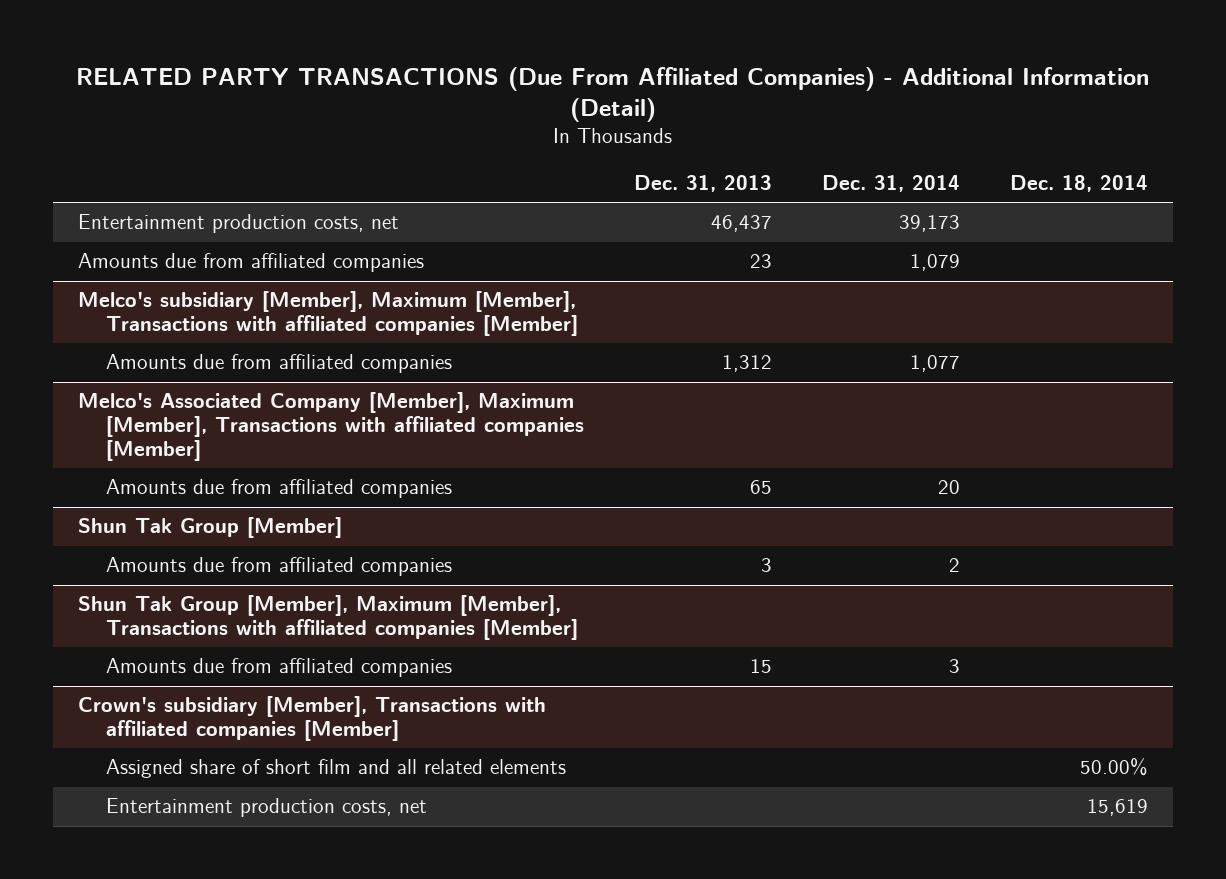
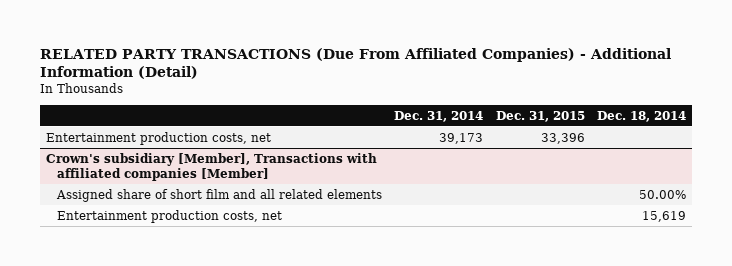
[634,175,773,193] Dec. 31, 2013 -> none
none -> [495,110,585,122] Dec. 31, 2015
[77,253,424,273] Amounts due from affiliated companies -> none
[77,291,579,337] Melco's subsidiary [Member], Maximum [Member], Transactions with affiliated companies [Member] -> none
[106,354,453,374] Amounts due from affiliated companies -> none
[77,392,585,461] Melco's Associated Company [Member], Maximum [Member], Transactions with affiliated companies [Member] -> none
[106,479,453,499] Amounts due from affiliated companies -> none
[77,517,342,539] Shun Tak Group [Member] -> none
[106,557,453,577] Amounts due from affiliated companies -> none
[77,595,579,641] Shun Tak Group [Member], Maximum [Member], Transactions with affiliated companies [Member] -> none
[106,658,453,678] Amounts due from affiliated companies -> none

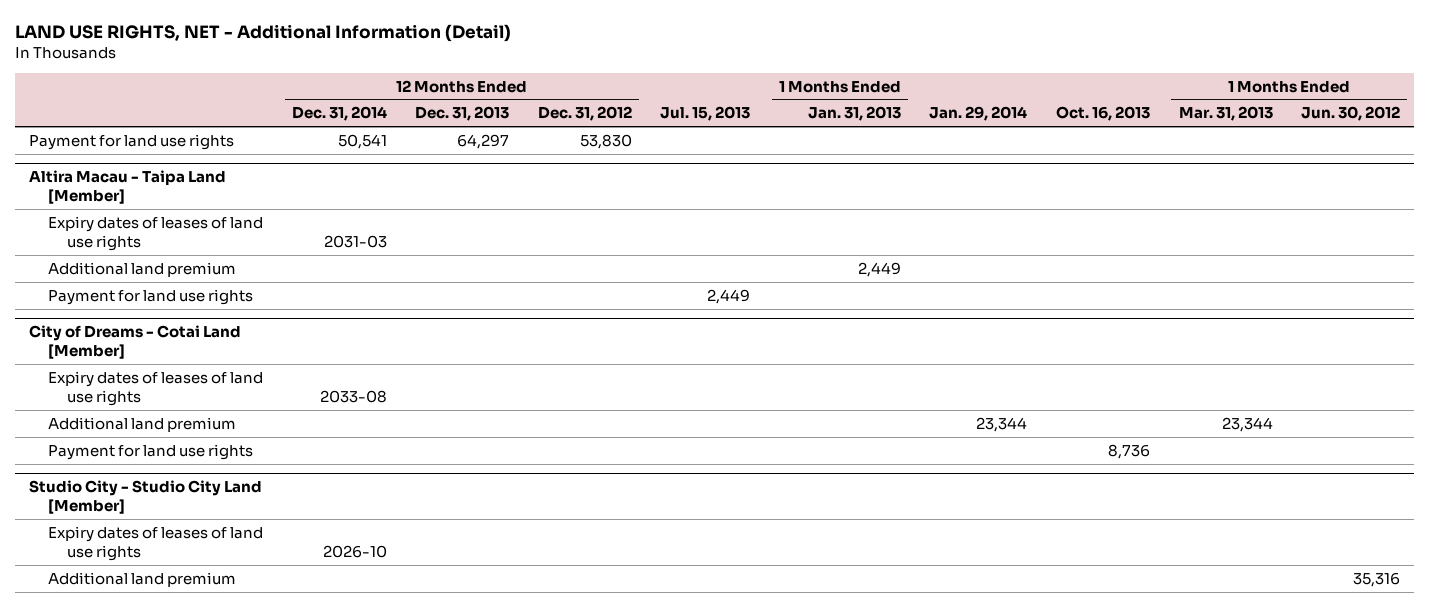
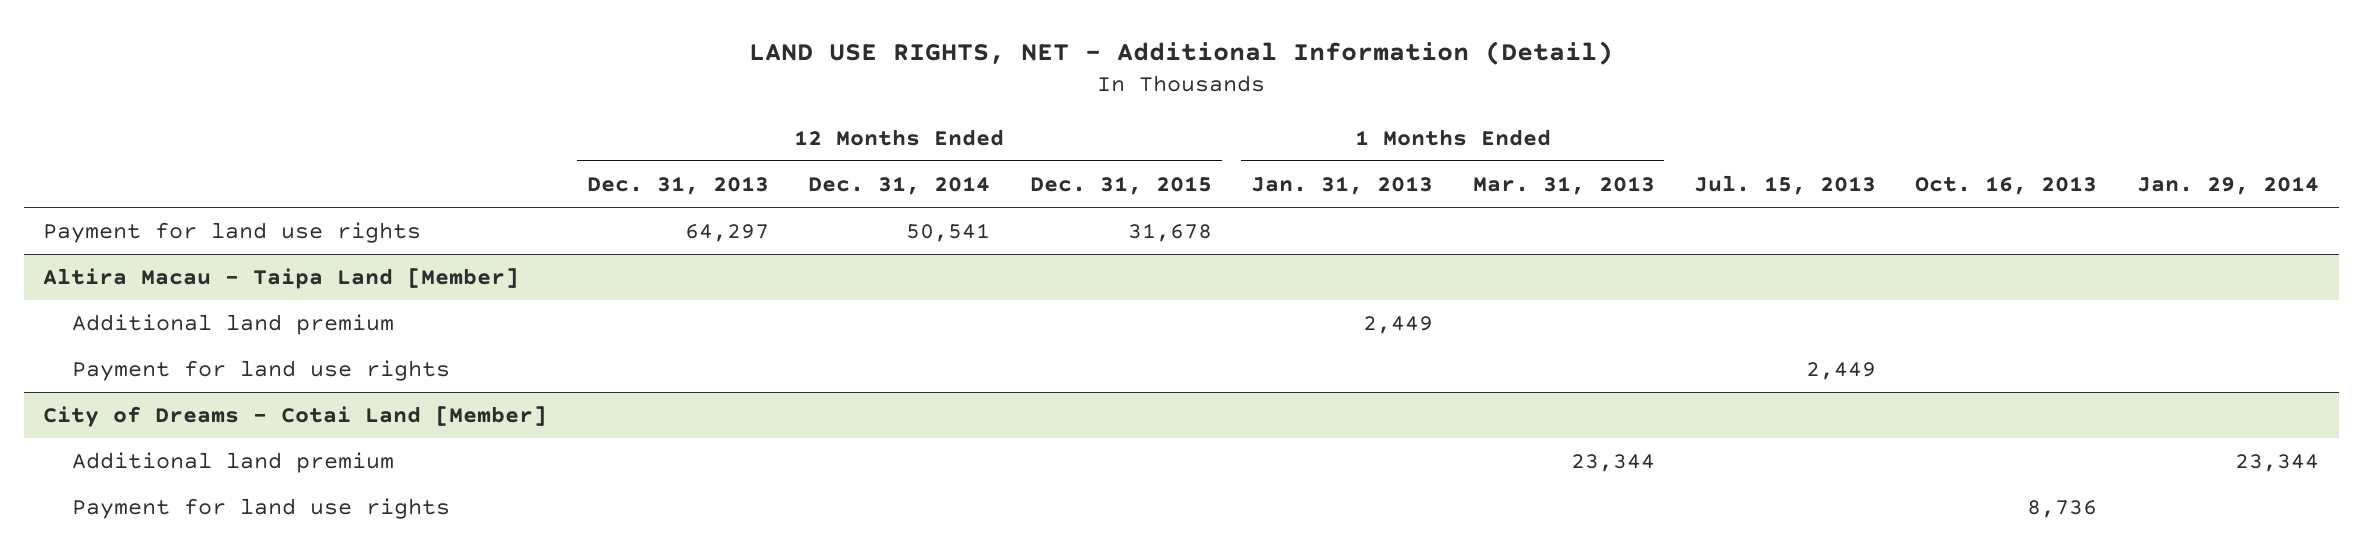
[537,106,632,122] Dec. 31, 2012 -> none
[1301,106,1401,122] Jun. 30, 2012 -> none
none -> [1029,175,1212,195] Dec. 31, 2015
[48,215,264,251] Expiry dates of leases of land use rights -> none
[48,370,264,406] Expiry dates of leases of land use rights -> none
[28,480,262,515] Studio City - Studio City Land [Member] -> none
[48,525,264,561] Expiry dates of leases of land use rights -> none
[48,571,237,587] Additional land premium -> none

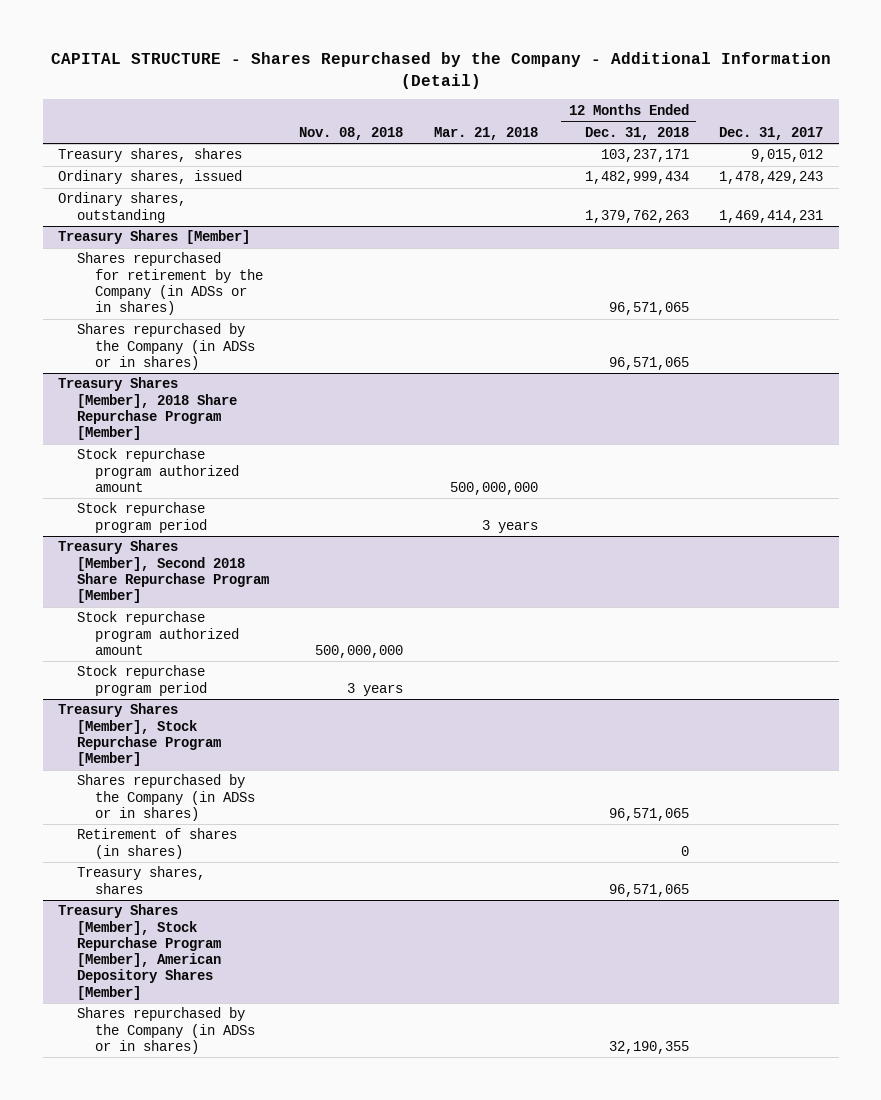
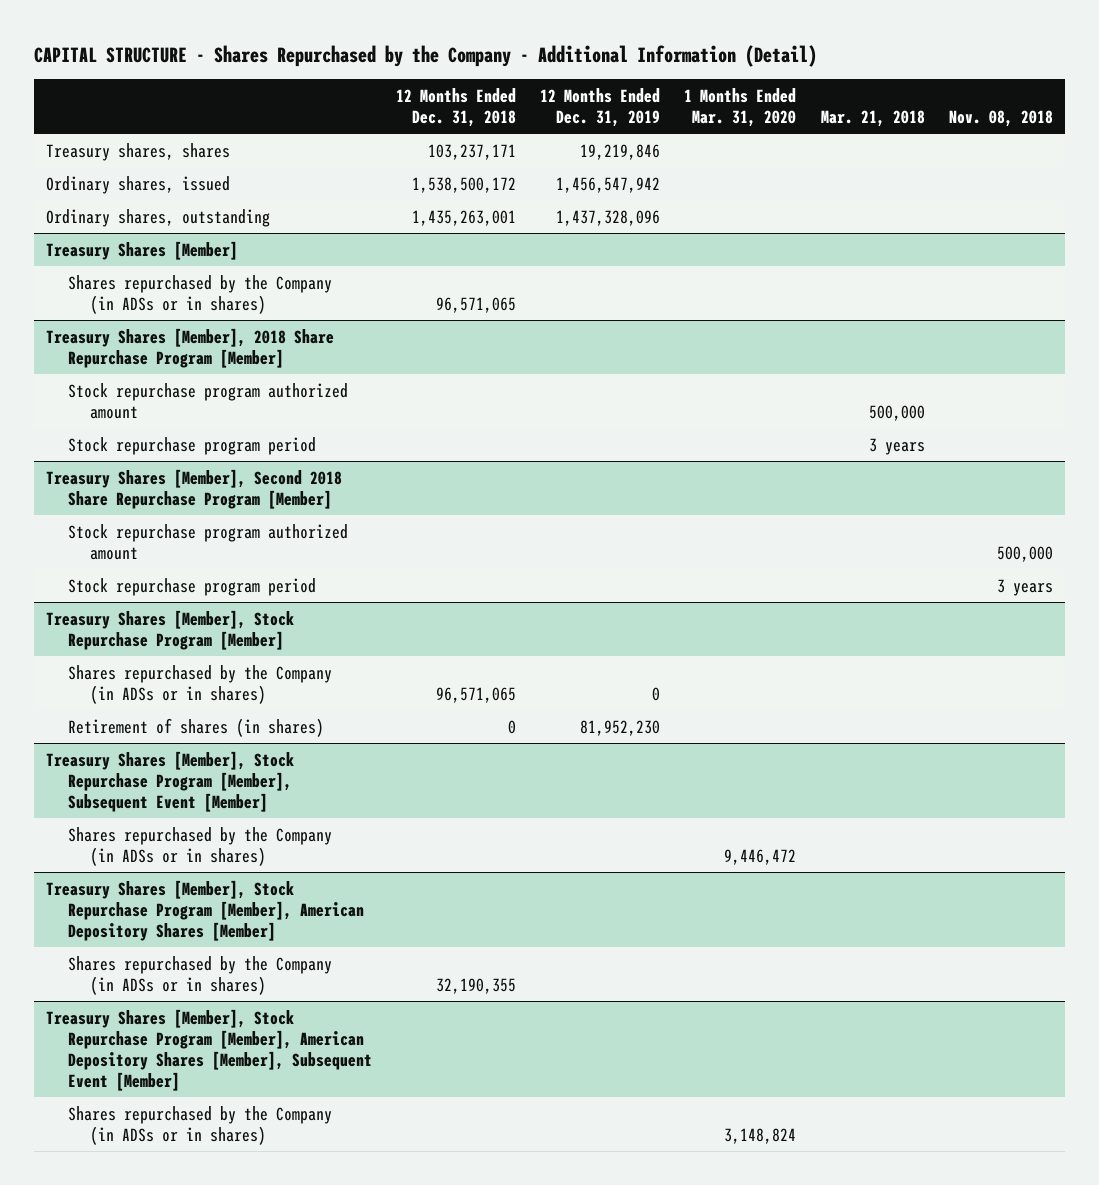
[719,126,824,140] Dec. 31, 2017 -> none
none -> [540,88,661,127] 12 Months Ended Dec. 31, 2019
none -> [684,88,797,127] 1 Months Ended Mar. 31, 2020
[584,171,689,185] 1,482,999,434 -> [412,176,517,193] 1,538,500,172
[584,209,689,223] 1,379,762,263 -> [412,209,517,226] 1,435,263,001
[76,252,264,316] Shares repurchased for retirement by the Company (in ADSs or in shares) -> none
[449,481,538,495] 500,000,000 -> [868,404,925,421] 500,000
[315,644,404,658] 500,000,000 -> [996,545,1053,562] 500,000
[76,866,205,894] Treasury shares, shares -> none
none -> [46,750,295,812] Treasury Shares [Member], Stock Repurchase Program [Member], Subsequent Event [Member]
none -> [68,826,333,866] Shares repurchased by the Company (in ADSs or in shares)
none -> [46,1008,373,1091] Treasury Shares [Member], Stock Repurchase Program [Member], American Depository Shares [Member], Subsequent Event [Member]
none -> [68,1105,333,1145] Shares repurchased by the Company (in ADSs or in shares)

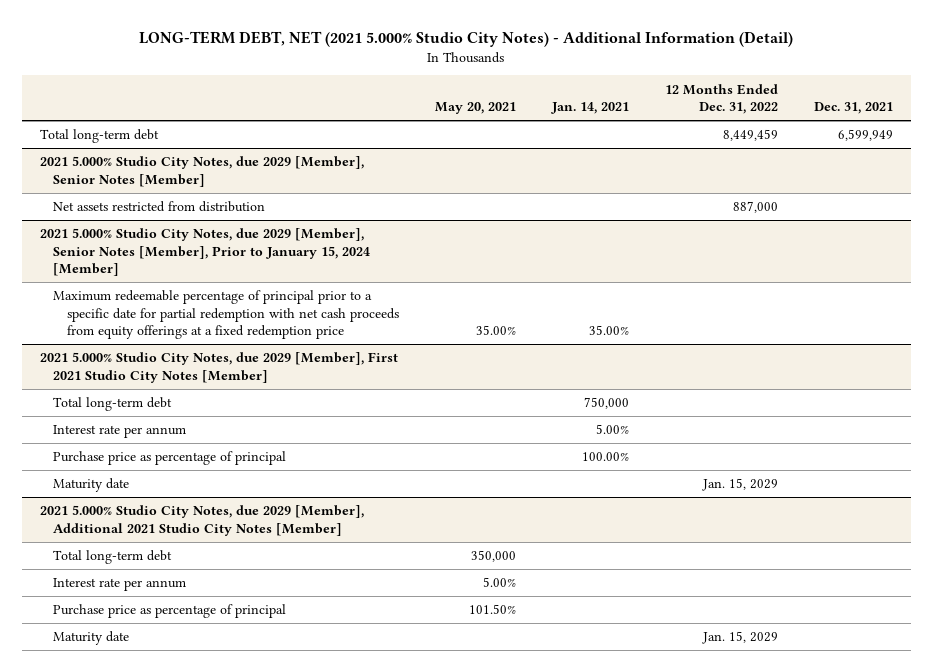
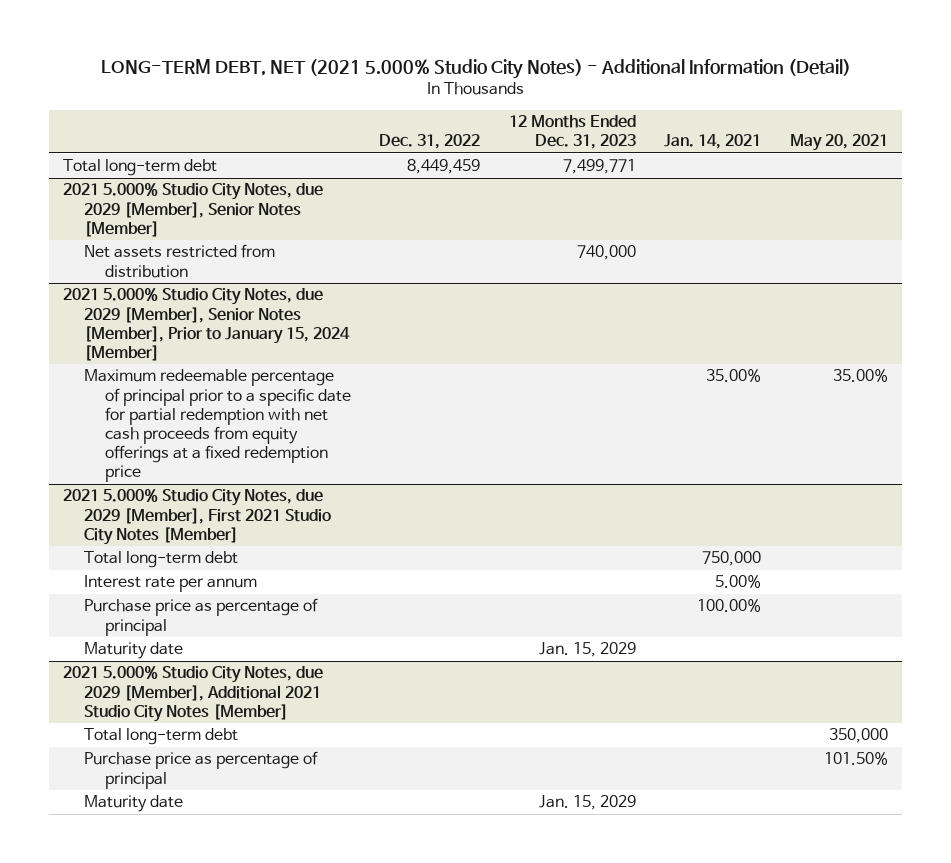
[665,83,779,114] 12 Months Ended Dec. 31, 2022 -> none
[814,101,894,114] Dec. 31, 2021 -> none
none -> [379,134,481,150] Dec. 31, 2022
none -> [508,115,636,150] 12 Months Ended Dec. 31, 2023
[53,578,187,592] Interest rate per annum -> none

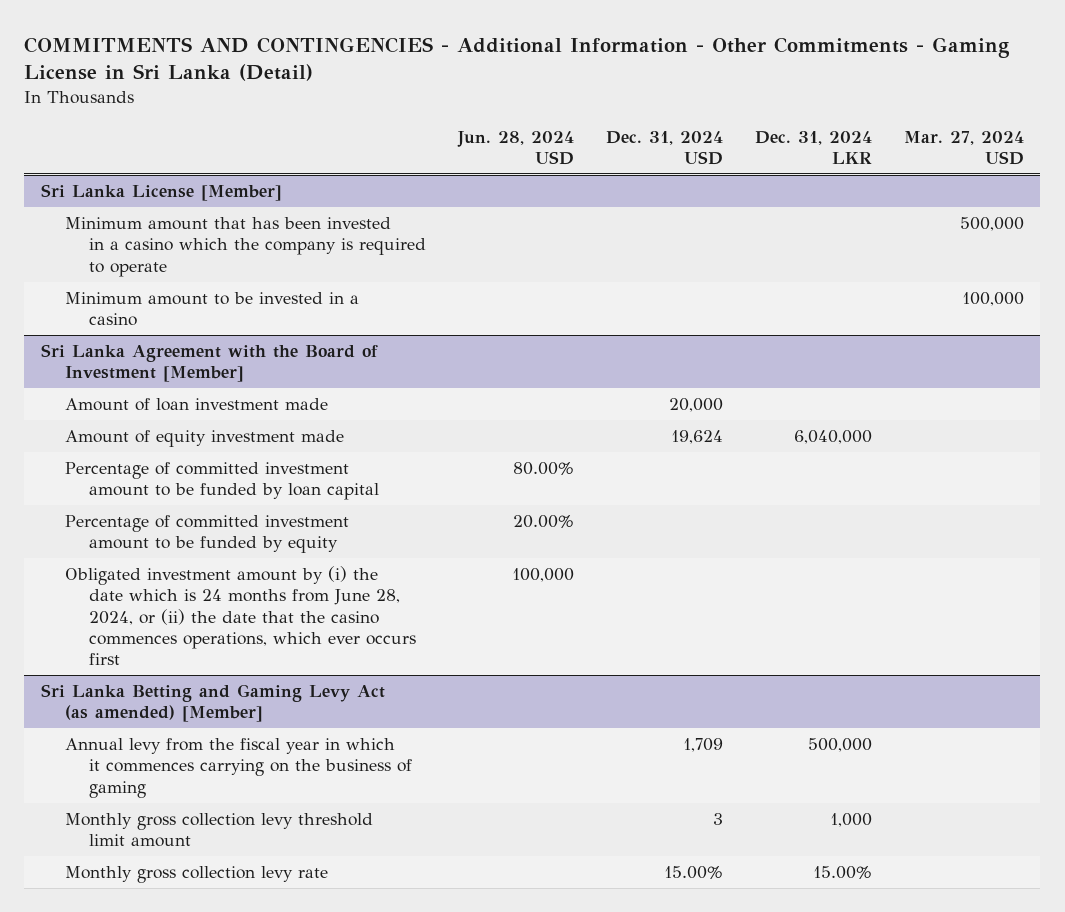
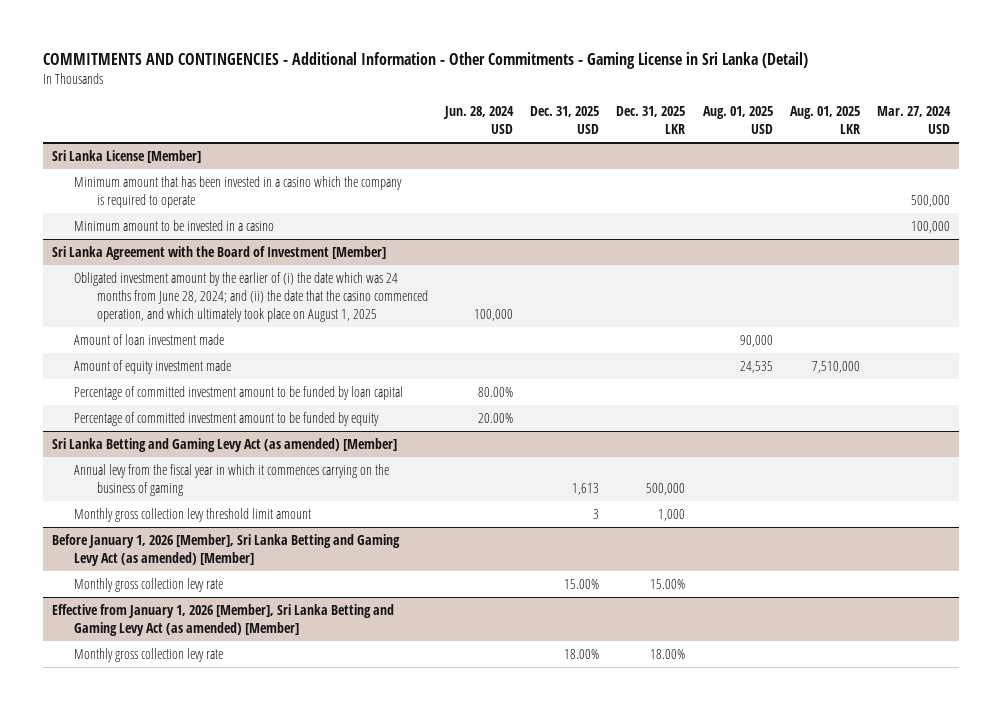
[606,130,724,165] Dec. 31, 2024 USD -> none
[755,130,873,164] Dec. 31, 2024 LKR -> none
none -> [530,106,600,135] Dec. 31, 2025 USD
none -> [616,106,686,135] Dec. 31, 2025 LKR
none -> [702,106,773,135] Aug. 01, 2025 USD
none -> [789,106,860,135] Aug. 01, 2025 LKR
none -> [74,272,428,323] Obligated investment amount by the earlier of (i) the date which was 24 months from June 28, 2024; and (ii) the date that the casino commenced operation, and which ultimately took place on August 1, 2025
[64,566,417,666] Obligated investment amount by (i) the date which is 24 months from June 28, 2024, or (ii) the date that the casino commences operations, which ever occurs first -> none
[64,866,328,884] Monthly gross collection levy rate -> none
none -> [51,534,400,567] Before January 1, 2026 [Member], Sri Lanka Betting and Gaming Levy Act (as amended) [Member]
none -> [74,578,224,593] Monthly gross collection levy rate
none -> [51,604,394,637] Effective from January 1, 2026 [Member], Sri Lanka Betting and Gaming Levy Act (as amended) [Member]
none -> [74,648,224,663] Monthly gross collection levy rate

